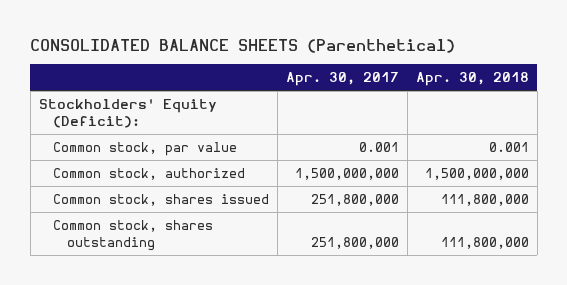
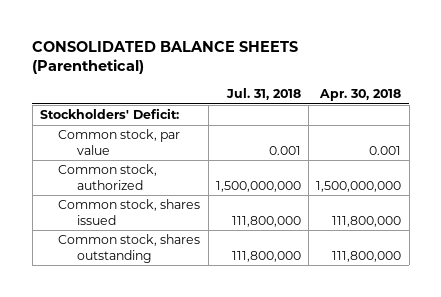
[285,71,399,86] Apr. 30, 2017 -> none
none -> [225,88,301,101] Jul. 31, 2018
[38,99,217,129] Stockholders' Equity (Deficit): -> [40,108,180,120] Stockholders' Deficit:

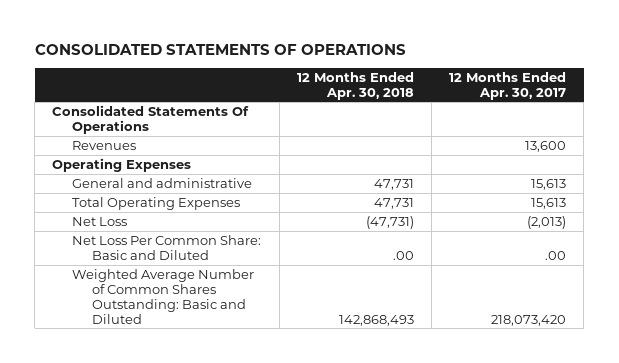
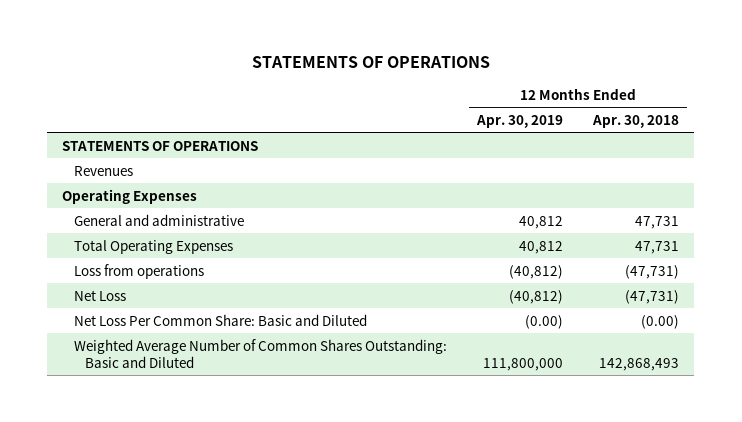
[34,43,406,55] CONSOLIDATED STATEMENTS OF OPERATIONS -> [251,56,490,69] STATEMENTS OF OPERATIONS
[449,71,567,100] 12 Months Ended Apr. 30, 2017 -> none
none -> [475,114,563,128] Apr. 30, 2019
[52,104,250,134] Consolidated Statements Of Operations -> [62,140,259,151] STATEMENTS OF OPERATIONS
none -> [73,263,204,279] Loss from operations
[392,250,414,260] .00 -> [641,314,680,329] (0.00)

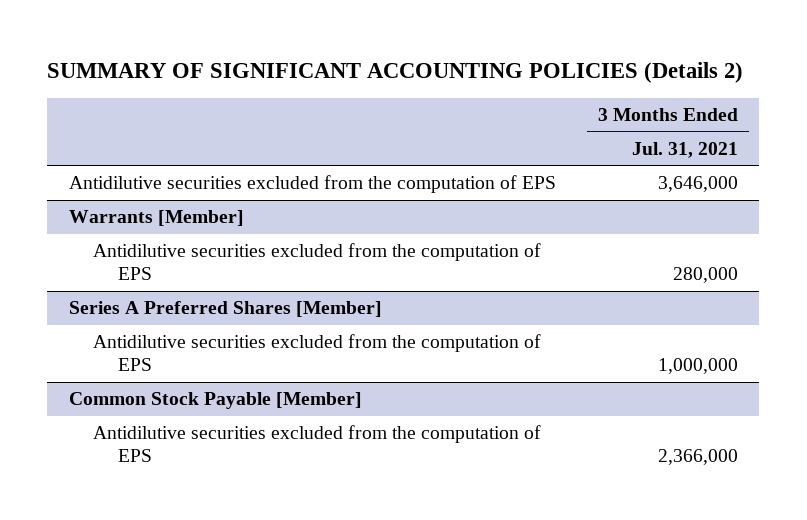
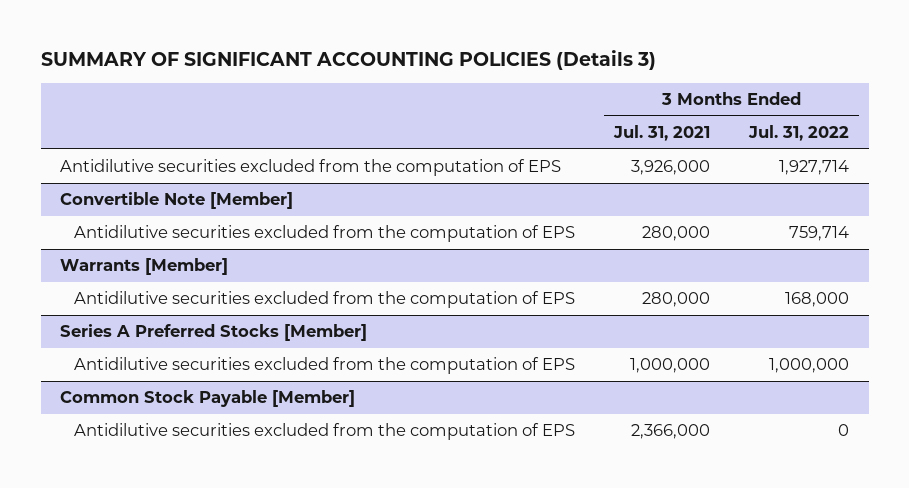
[47,61,744,83] SUMMARY OF SIGNIFICANT ACCOUNTING POLICIES (Details 2) -> [40,50,656,71] SUMMARY OF SIGNIFICANT ACCOUNTING POLICIES (Details 3)
none -> [748,125,850,142] Jul. 31, 2022
[658,176,739,193] 3,646,000 -> [631,160,711,176] 3,926,000
none -> [60,192,294,210] Convertible Note [Member]
none -> [74,225,576,243] Antidilutive securities excluded from the computation of EPS
[68,301,382,318] Series A Preferred Shares [Member] -> [60,324,368,342] Series A Preferred Stocks [Member]

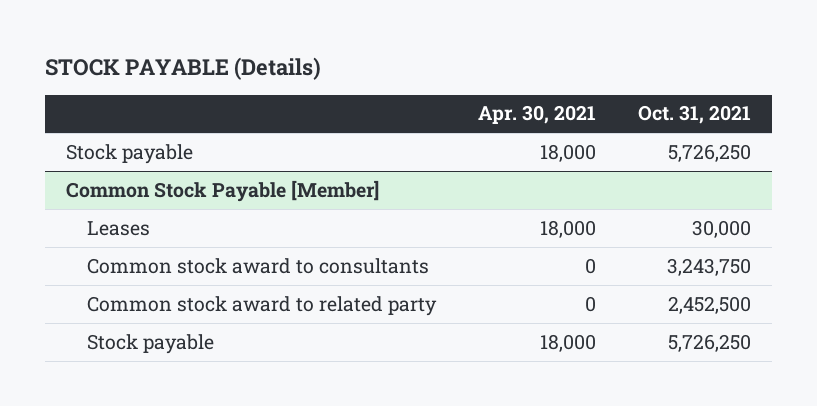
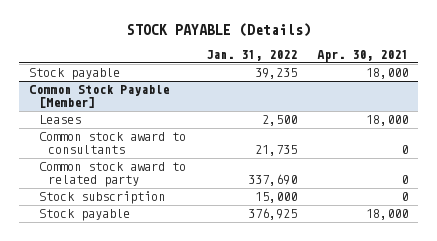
[638,105,752,125] Oct. 31, 2021 -> none
none -> [205,49,297,61] Jan. 31, 2022
none -> [38,191,165,205] Stock subscription

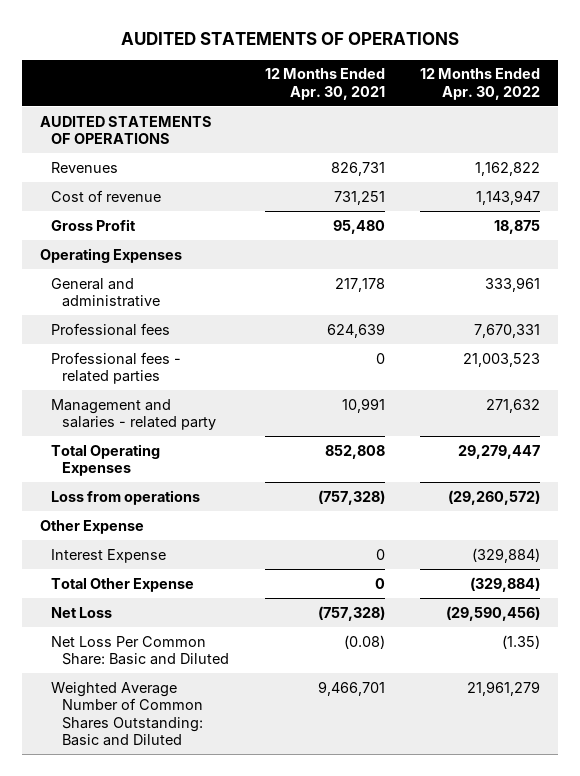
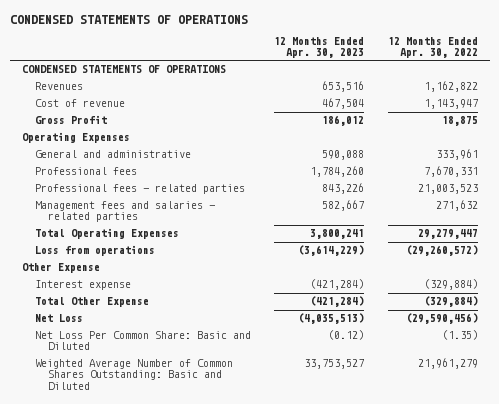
[121,31,460,45] AUDITED STATEMENTS OF OPERATIONS -> [9,14,248,24] CONDENSED STATEMENTS OF OPERATIONS
[264,68,385,100] 12 Months Ended Apr. 30, 2021 -> none
none -> [274,37,365,59] 12 Months Ended Apr. 30, 2023
[39,115,212,145] AUDITED STATEMENTS OF OPERATIONS -> [21,65,226,74] CONDENSED STATEMENTS OF OPERATIONS
[51,398,217,431] Management and salaries - related party -> [34,201,215,223] Management fees and salaries - related parties
[51,548,167,563] Interest Expense -> [34,280,131,291] Interest expense

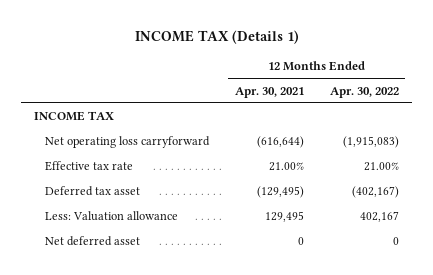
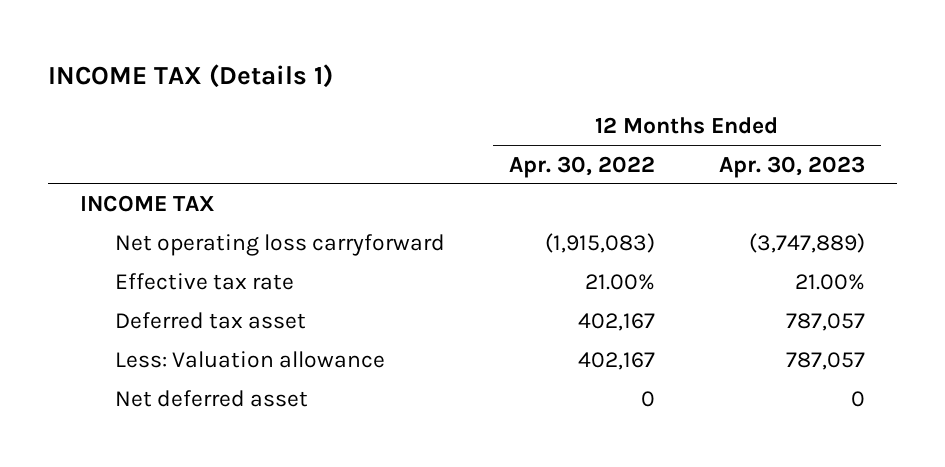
[234,86,304,98] Apr. 30, 2021 -> none
none -> [718,155,865,178] Apr. 30, 2023
[351,186,399,199] (402,167) -> [578,313,656,332] 402,167

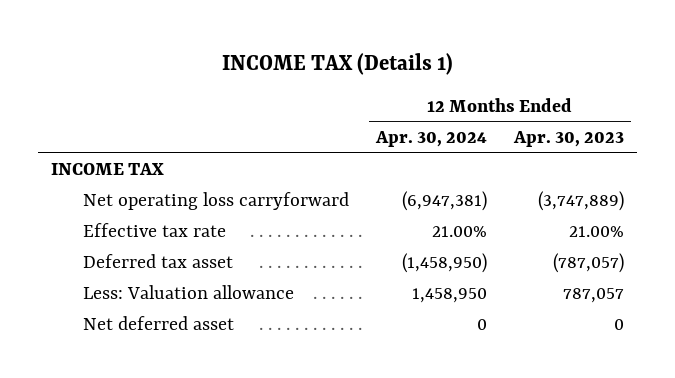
[509,155,656,178] Apr. 30, 2022 -> none
none -> [374,130,487,147] Apr. 30, 2024
[785,313,865,332] 787,057 -> [552,253,624,274] (787,057)

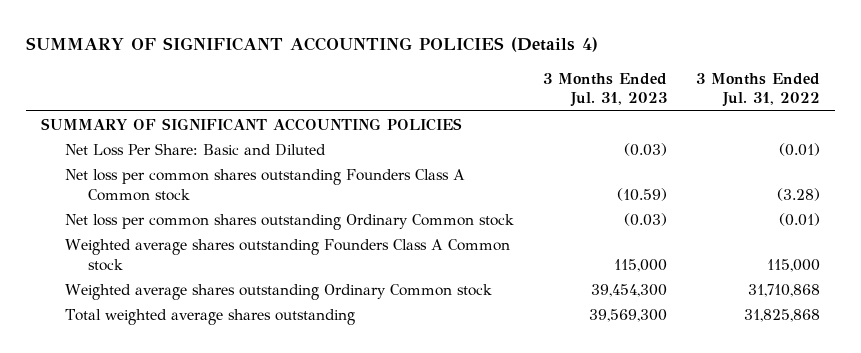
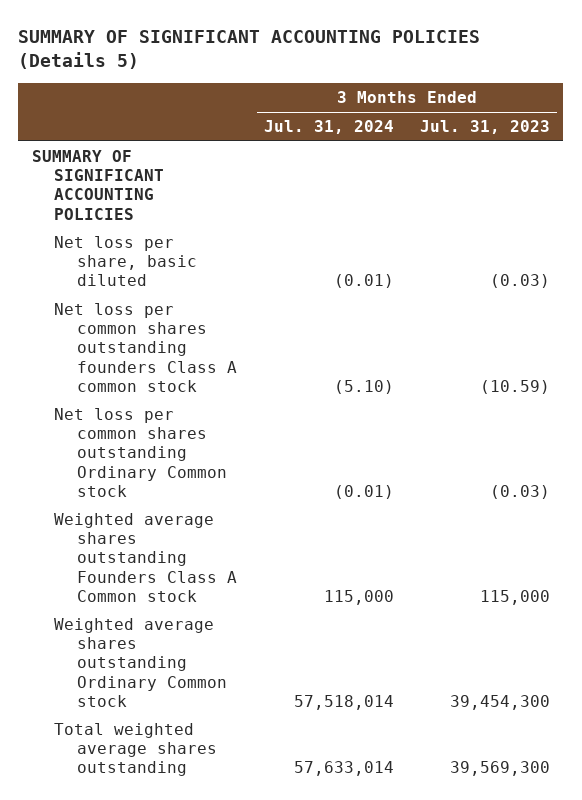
[26,37,599,53] SUMMARY OF SIGNIFICANT ACCOUNTING POLICIES (Details 4) -> [18,29,481,70] SUMMARY OF SIGNIFICANT ACCOUNTING POLICIES (Details 5)
[696,72,821,108] 3 Months Ended Jul. 31, 2022 -> none
none -> [263,120,394,135] Jul. 31, 2024
[64,142,326,156] Net Loss Per Share: Basic and Diluted -> [54,236,198,287] Net loss per share, basic diluted
[64,168,465,201] Net loss per common shares outstanding Founders Class A Common stock -> [54,303,238,392] Net loss per common shares outstanding founders Class A common stock

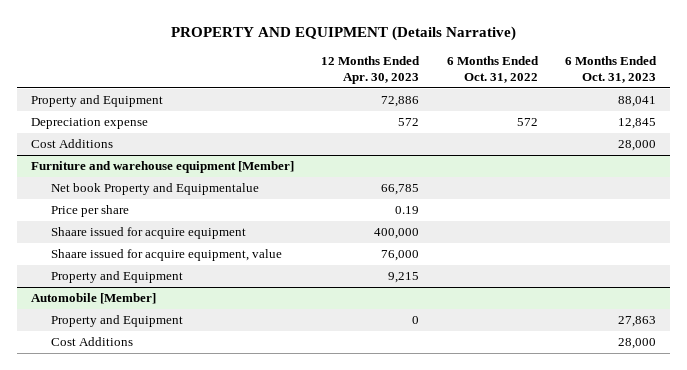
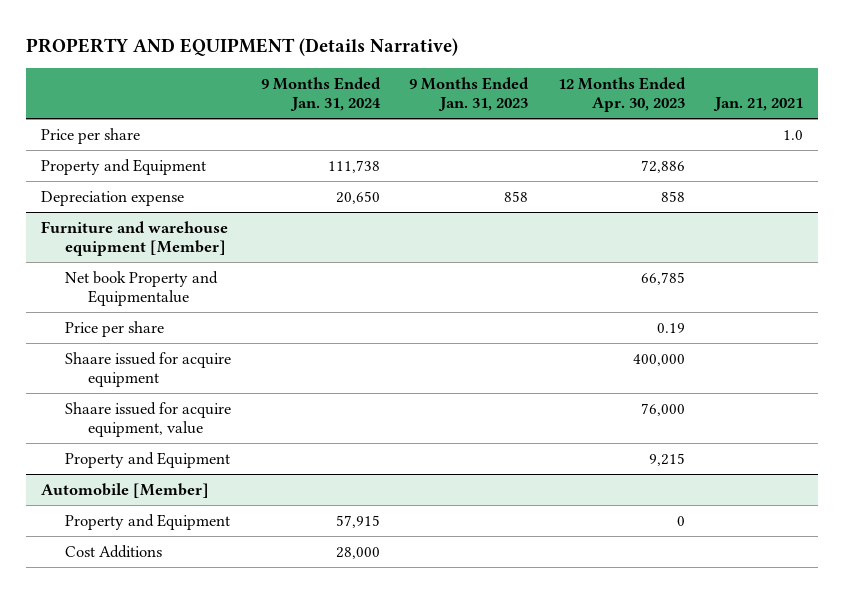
[446,56,539,84] 6 Months Ended Oct. 31, 2022 -> none
[565,56,658,84] 6 Months Ended Oct. 31, 2023 -> none
none -> [260,76,381,112] 9 Months Ended Jan. 31, 2024
none -> [409,76,530,112] 9 Months Ended Jan. 31, 2023
none -> [713,97,804,112] Jan. 21, 2021
none -> [41,127,141,144] Price per share
[30,139,113,149] Cost Additions -> none
[398,118,420,127] 572 -> [661,190,686,202] 858

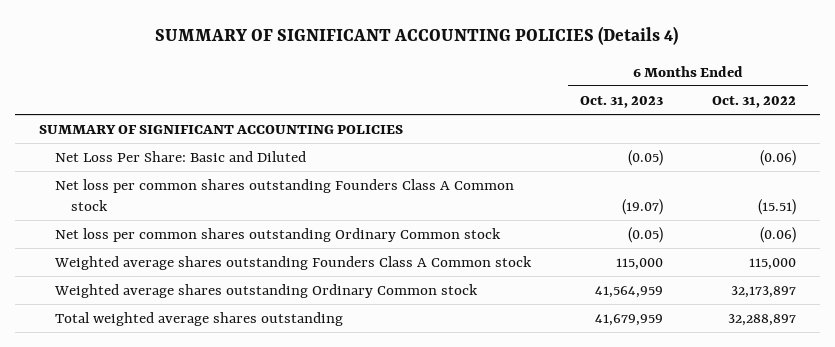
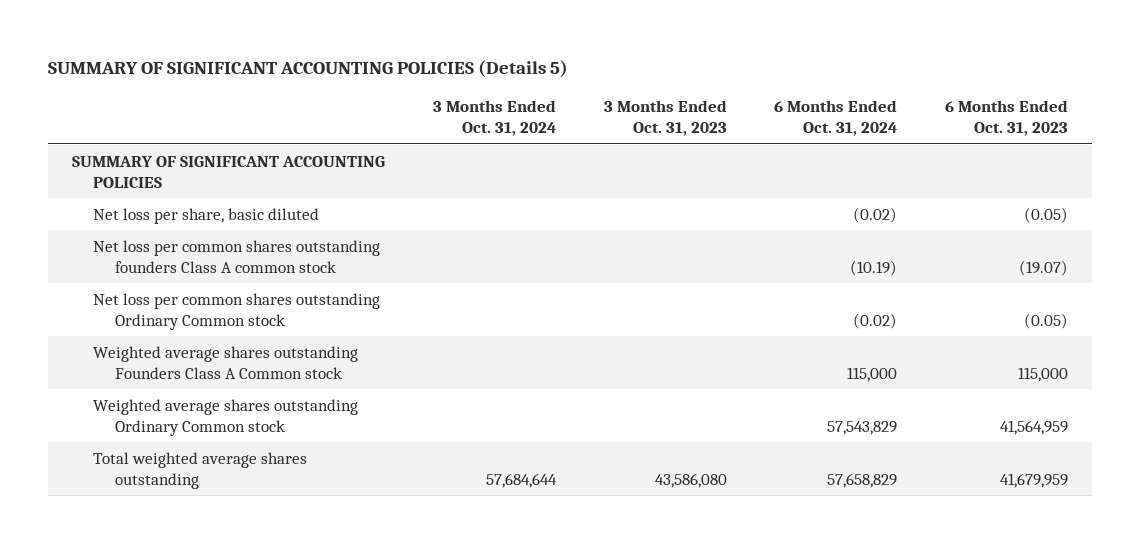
[155,25,679,45] SUMMARY OF SIGNIFICANT ACCOUNTING POLICIES (Details 4) -> [48,59,569,78] SUMMARY OF SIGNIFICANT ACCOUNTING POLICIES (Details 5)
[711,95,796,108] Oct. 31, 2022 -> none
none -> [432,100,556,137] 3 Months Ended Oct. 31, 2024
none -> [603,100,727,137] 3 Months Ended Oct. 31, 2023
none -> [774,100,898,137] 6 Months Ended Oct. 31, 2024
[55,151,307,163] Net Loss Per Share: Basic and Diluted -> [93,207,320,224] Net loss per share, basic diluted
[55,179,515,211] Net loss per common shares outstanding Founders Class A Common stock -> [93,239,381,273] Net loss per common shares outstanding founders Class A common stock

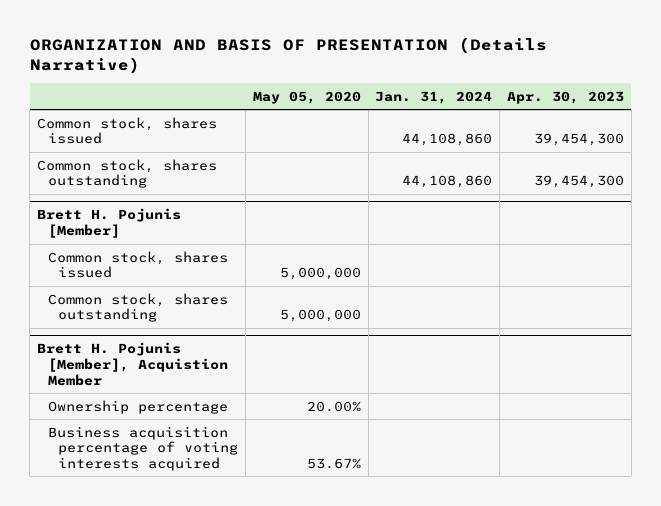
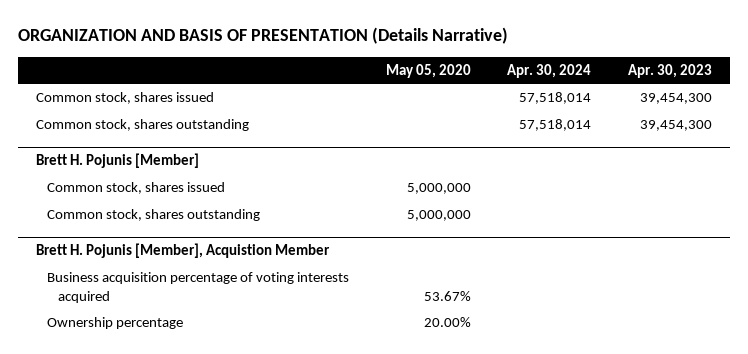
[375,90,493,104] Jan. 31, 2024 -> none
none -> [507,63,592,78] Apr. 30, 2024
[47,399,228,414] Ownership percentage -> [46,317,183,330] Ownership percentage

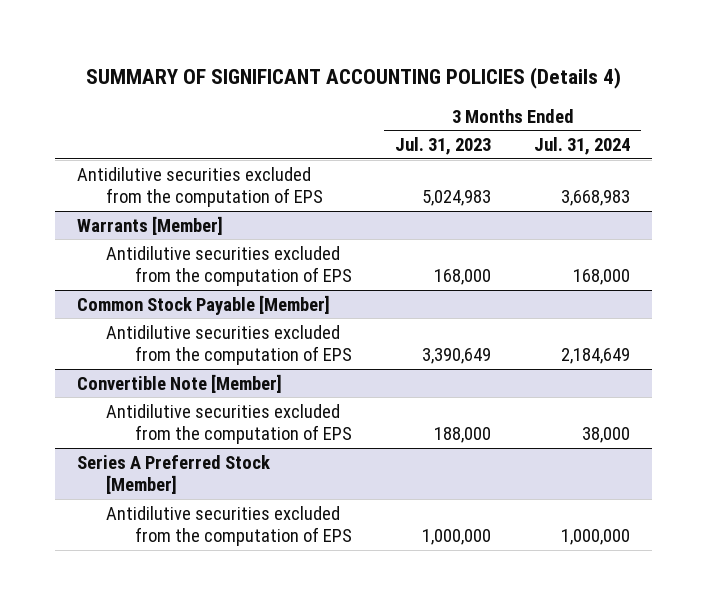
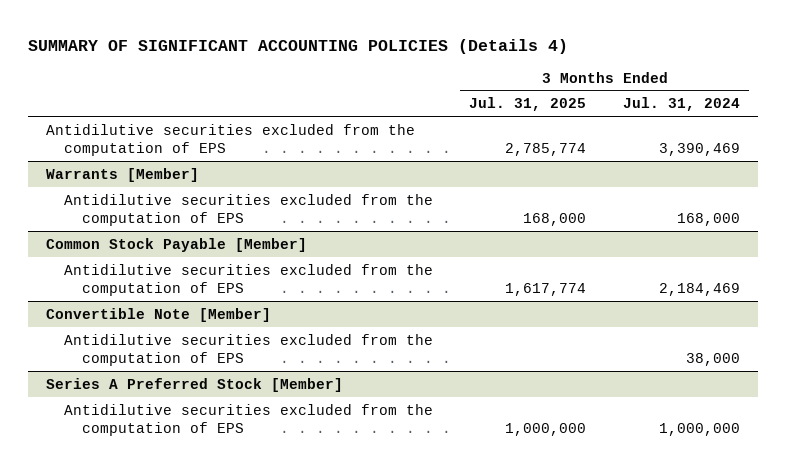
[394,136,491,155] Jul. 31, 2023 -> none
none -> [469,97,587,112] Jul. 31, 2025
[561,190,631,207] 3,668,983 -> [658,143,740,157] 3,390,469
[561,348,631,365] 2,184,649 -> [658,283,740,297] 2,184,469

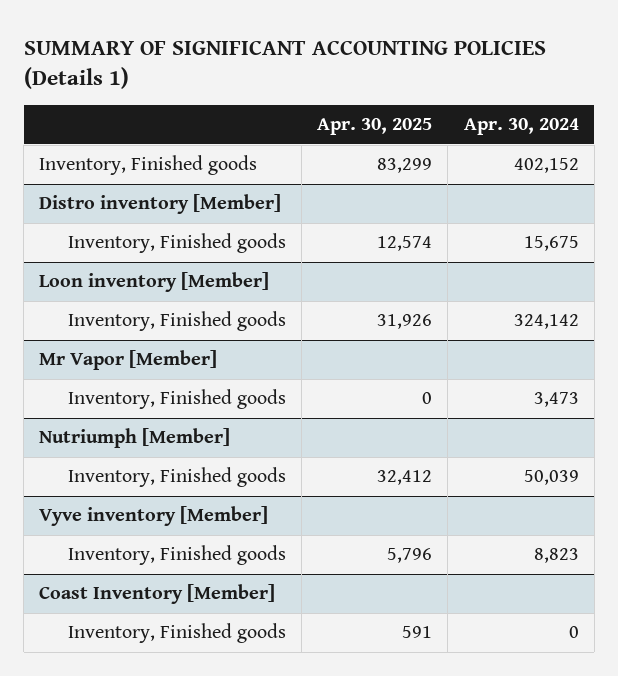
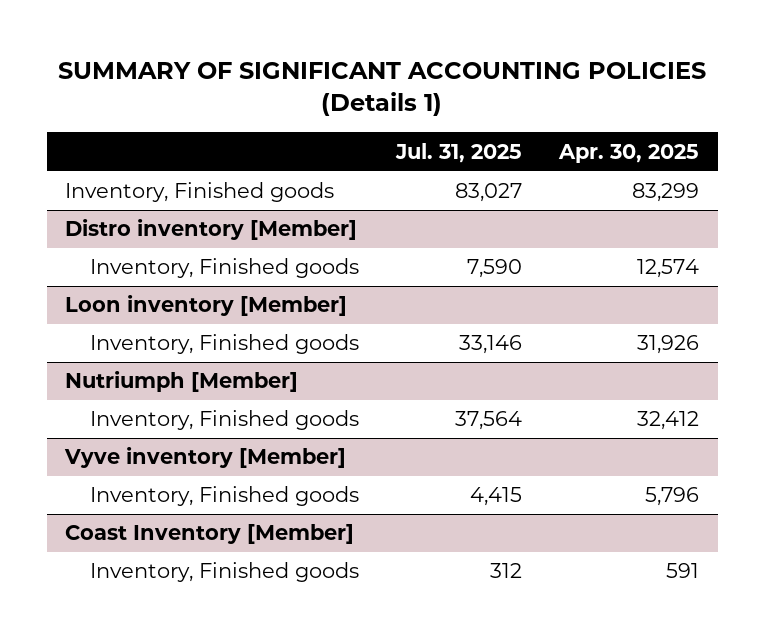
[463,118,579,136] Apr. 30, 2024 -> none
none -> [395,142,523,163] Jul. 31, 2025
[39,350,218,371] Mr Vapor [Member] -> none
[68,389,287,410] Inventory, Finished goods -> none

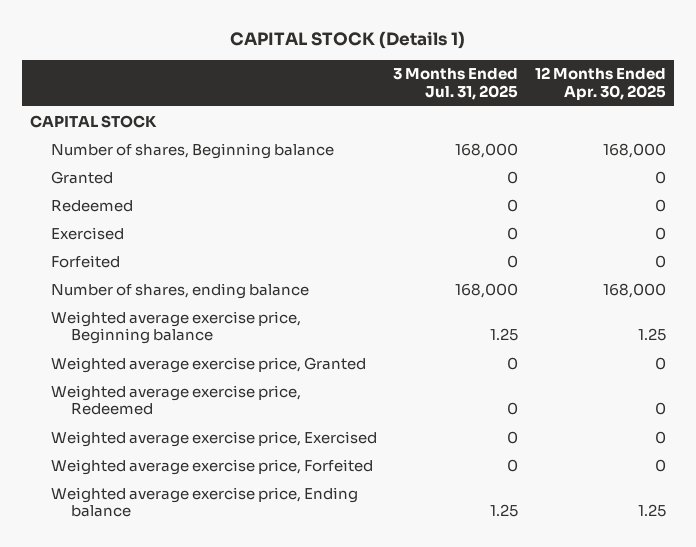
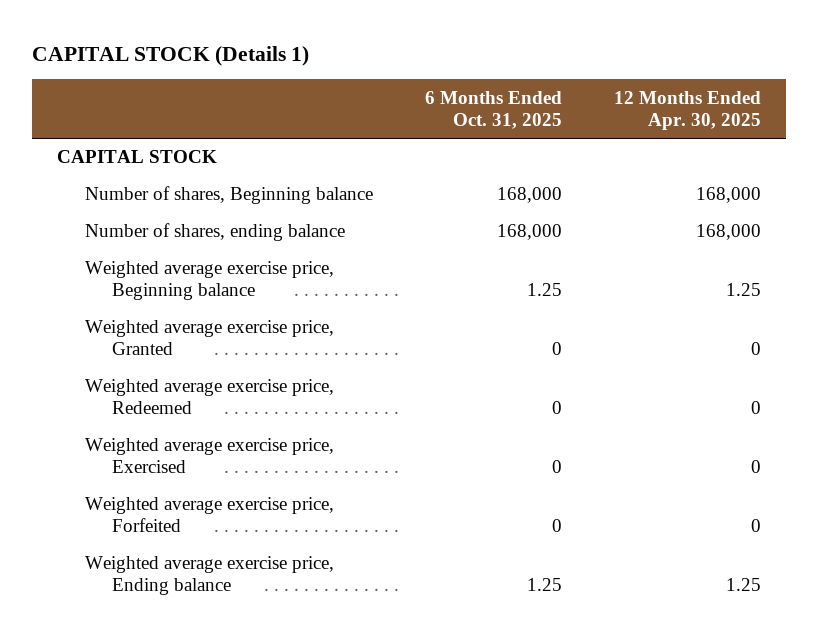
[393,68,519,100] 3 Months Ended Jul. 31, 2025 -> none
none -> [424,90,562,129] 6 Months Ended Oct. 31, 2025
[50,170,113,184] Granted -> none
[50,199,133,212] Redeemed -> none
[50,226,124,240] Exercised -> none
[50,254,120,268] Forfeited -> none

